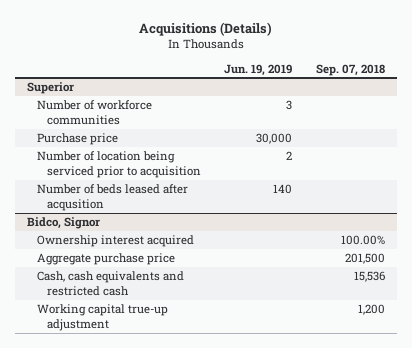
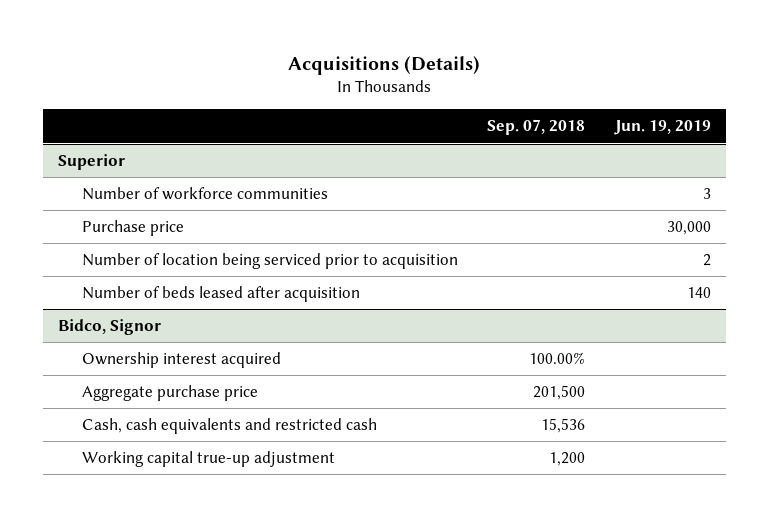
[36,184,188,211] Number of beds leased after acqusition -> [81,286,360,303] Number of beds leased after acquisition

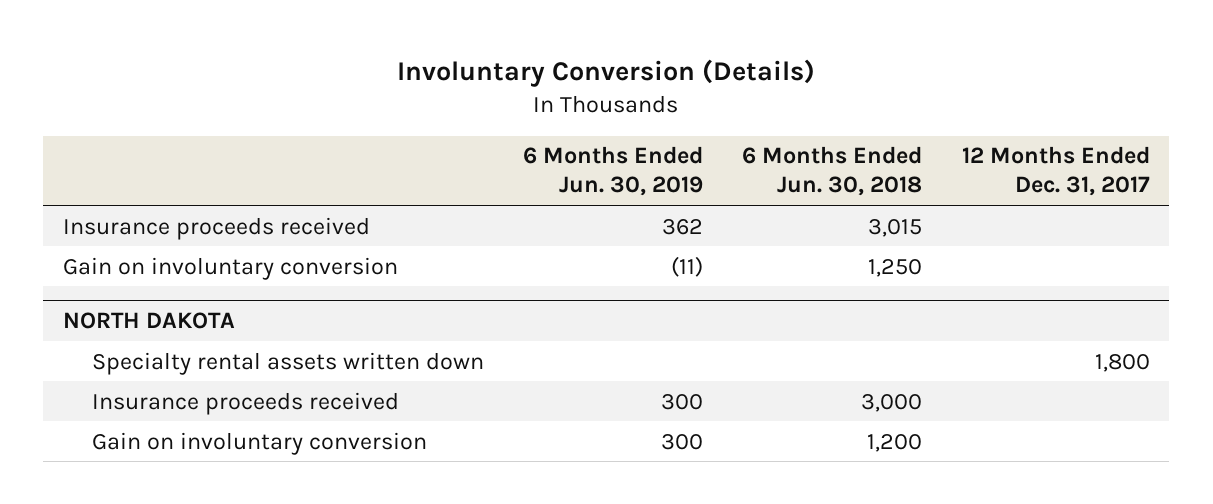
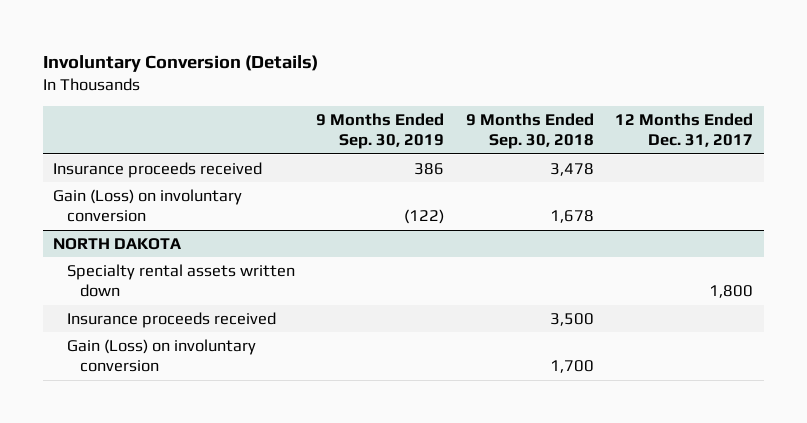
[523,146,704,197] 6 Months Ended Jun. 30, 2019 -> none
[742,146,923,197] 6 Months Ended Jun. 30, 2018 -> none
none -> [316,112,445,150] 9 Months Ended Sep. 30, 2019
none -> [465,112,594,150] 9 Months Ended Sep. 30, 2018
[62,256,398,280] Gain on involuntary conversion -> [53,188,243,223] Gain (Loss) on involuntary conversion
[92,431,428,455] Gain on involuntary conversion -> [66,338,256,373] Gain (Loss) on involuntary conversion

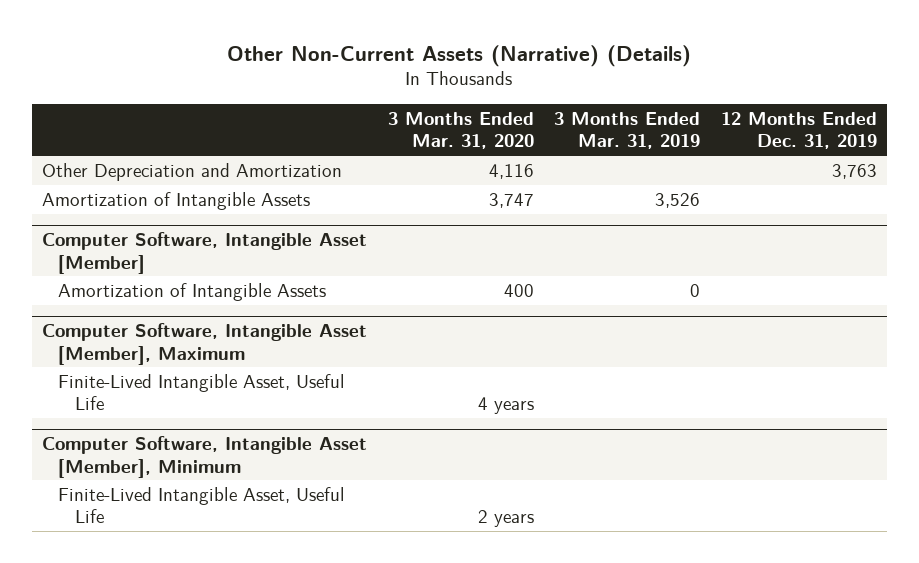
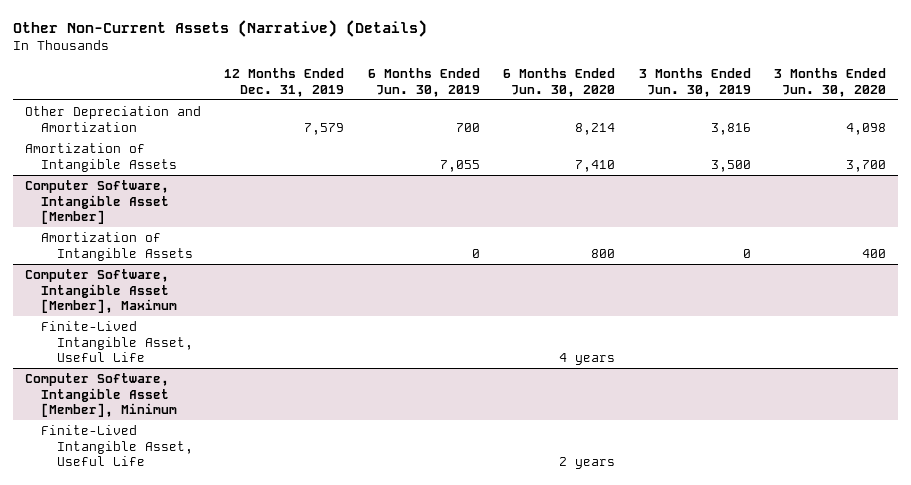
[387,111,534,150] 3 Months Ended Mar. 31, 2020 -> none
[554,111,701,150] 3 Months Ended Mar. 31, 2019 -> none
none -> [367,68,480,97] 6 Months Ended Jun. 30, 2019
none -> [503,68,616,97] 6 Months Ended Jun. 30, 2020
none -> [638,68,751,97] 3 Months Ended Jun. 30, 2019
none -> [774,68,887,97] 3 Months Ended Jun. 30, 2020
[831,163,877,179] 3,763 -> [304,122,345,135] 7,579

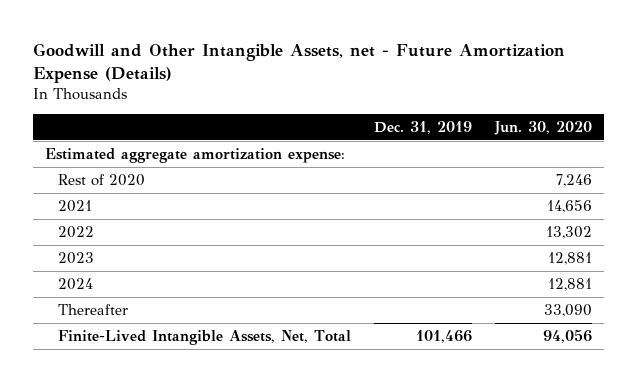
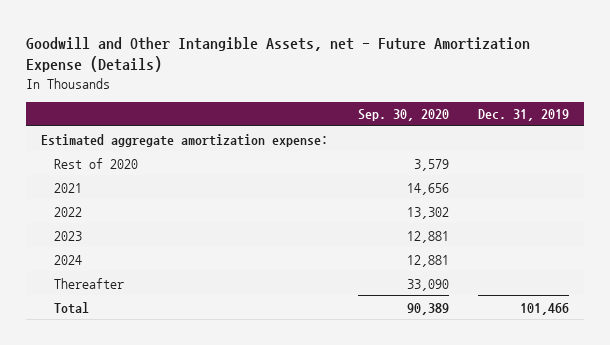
[494,121,593,136] Jun. 30, 2020 -> none
none -> [357,109,449,122] Sep. 30, 2020
[58,329,352,345] Finite-Lived Intangible Assets, Net, Total -> [54,301,90,314] Total

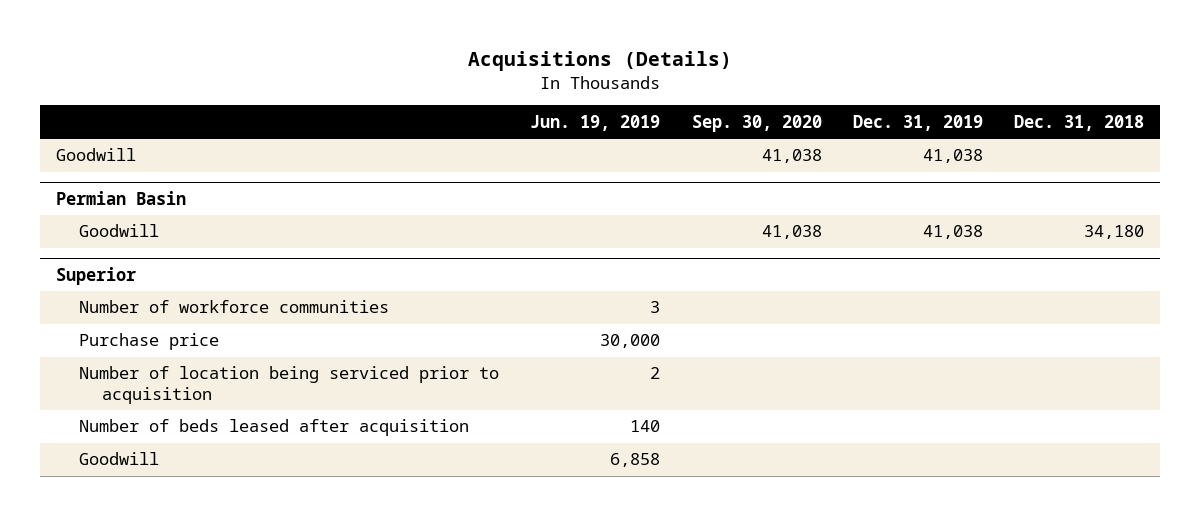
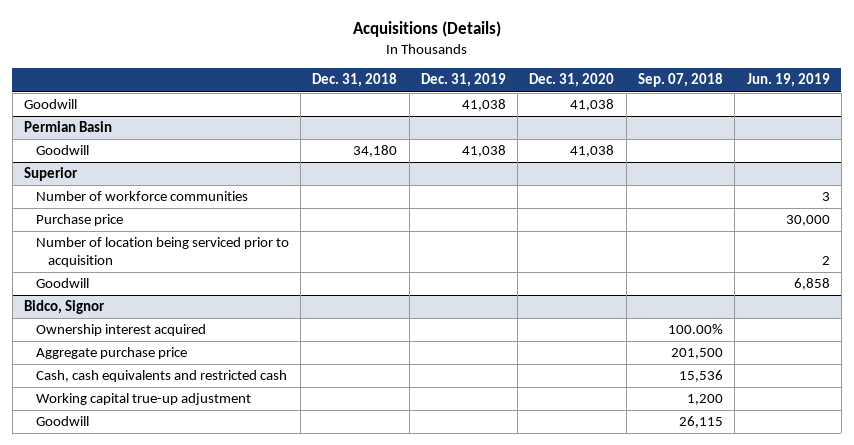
[691,114,822,132] Sep. 30, 2020 -> none
none -> [529,73,615,88] Dec. 31, 2020
none -> [638,73,724,88] Sep. 07, 2018
[78,419,469,437] Number of beds leased after acquisition -> none
none -> [24,300,106,315] Bidco, Signor
none -> [35,324,206,337] Ownership interest acquired
none -> [35,347,187,360] Aggregate purchase price
none -> [35,370,287,383] Cash, cash equivalents and restricted cash
none -> [35,393,251,406] Working capital true-up adjustment
none -> [35,416,89,427] Goodwill

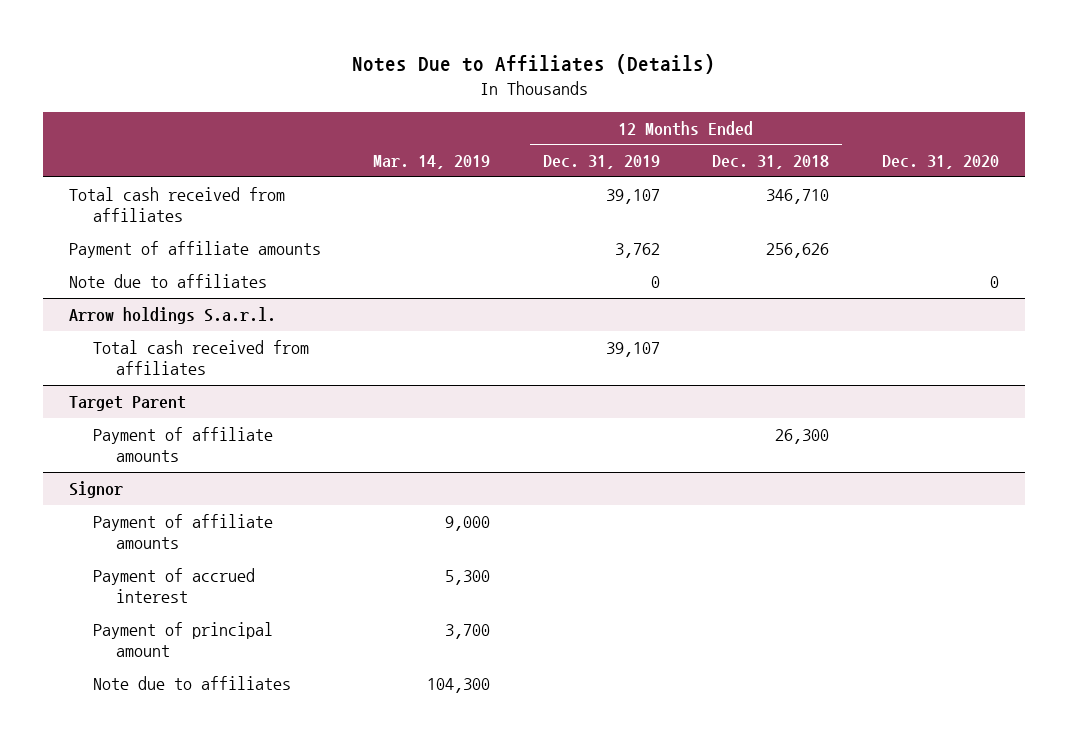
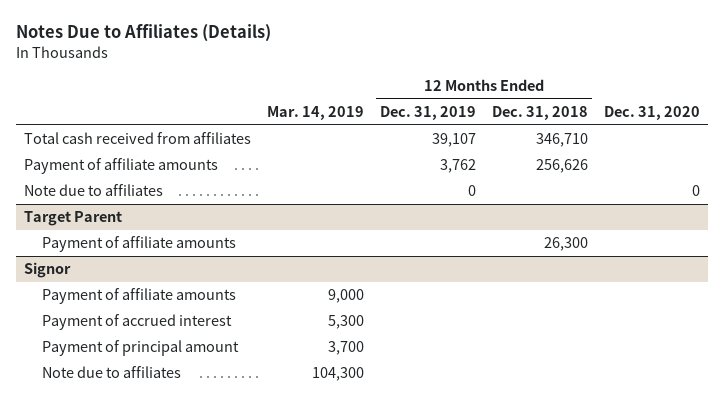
[69,306,277,324] Arrow holdings S.a.r.l. -> none
[92,339,309,376] Total cash received from affiliates -> none

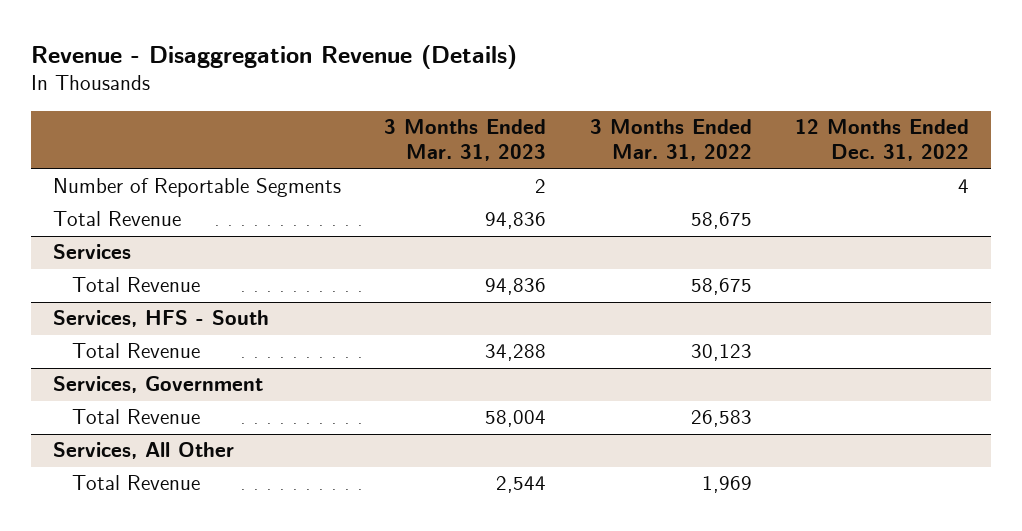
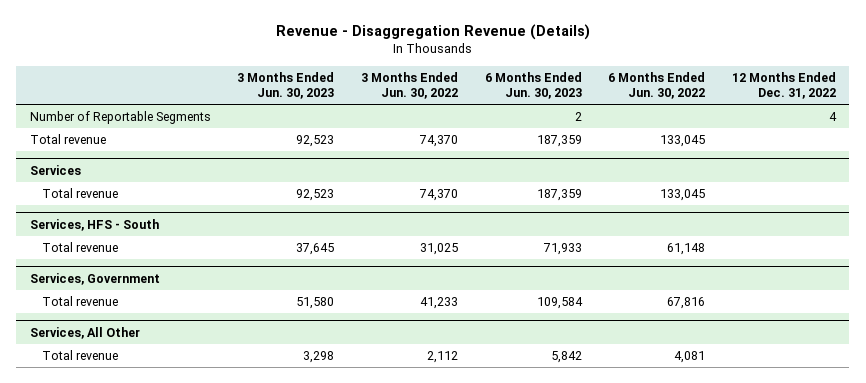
[384,119,547,162] 3 Months Ended Mar. 31, 2023 -> none
[589,119,752,162] 3 Months Ended Mar. 31, 2022 -> none
none -> [237,72,335,100] 3 Months Ended Jun. 30, 2023
none -> [360,72,458,100] 3 Months Ended Jun. 30, 2022
none -> [484,72,582,100] 6 Months Ended Jun. 30, 2023
none -> [608,72,706,100] 6 Months Ended Jun. 30, 2022
[52,211,181,227] Total Revenue -> [29,134,106,145] Total revenue
[72,277,201,293] Total Revenue -> [41,188,118,199] Total revenue
[72,343,201,359] Total Revenue -> [41,242,118,253] Total revenue
[72,409,201,425] Total Revenue -> [41,296,118,307] Total revenue
[72,475,201,491] Total Revenue -> [41,350,118,361] Total revenue

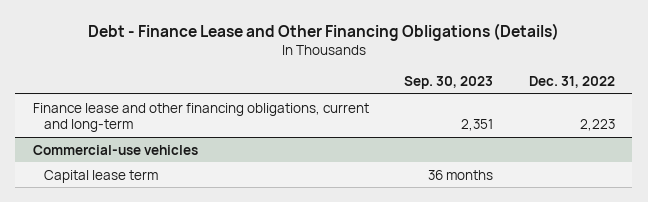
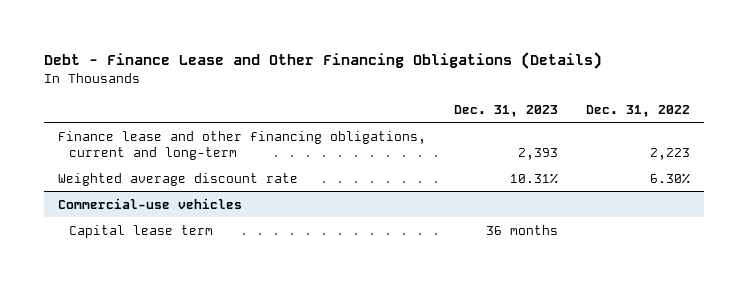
[404,76,494,90] Sep. 30, 2023 -> none
none -> [453,104,558,117] Dec. 31, 2023
none -> [58,172,299,186] Weighted average discount rate

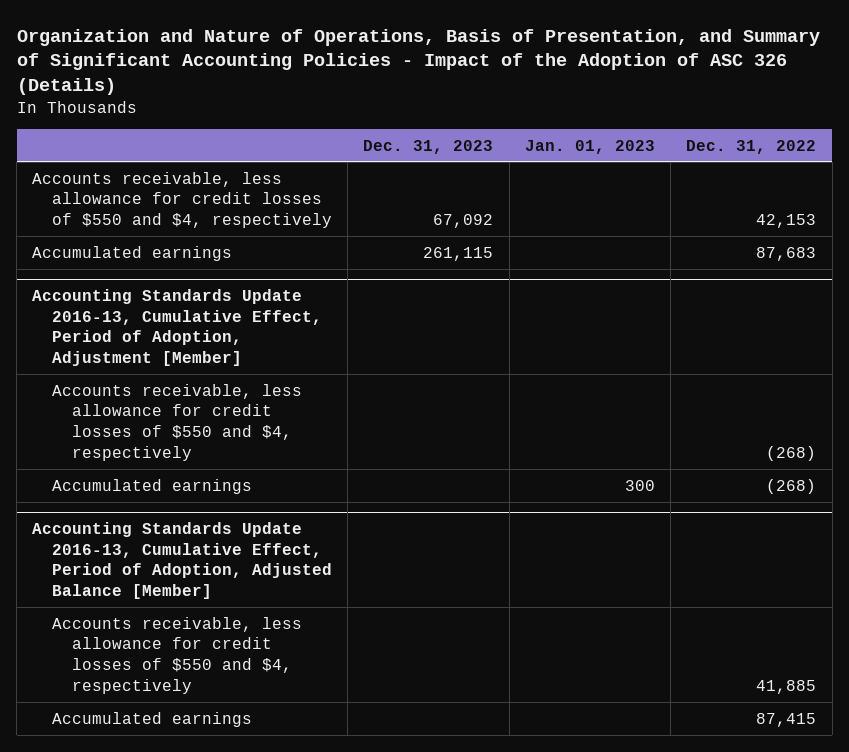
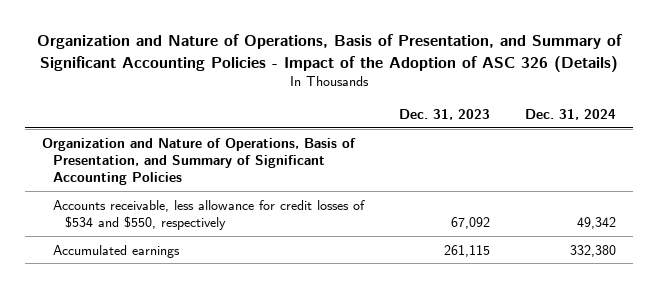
[524,139,655,154] Jan. 01, 2023 -> none
[686,139,817,154] Dec. 31, 2022 -> none
none -> [524,108,616,120] Dec. 31, 2024
none -> [41,137,356,186] Organization and Nature of Operations, Basis of Presentation, and Summary of Significant Accounting Policies
[32,171,333,228] Accounts receivable, less allowance for credit losses of $550 and $4, respectively -> [53,199,366,230] Accounts receivable, less allowance for credit losses of $534 and $550, respectively
[32,288,323,366] Accounting Standards Update 2016-13, Cumulative Effect, Period of Adoption, Adjustment [Member] -> none
[52,383,303,461] Accounts receivable, less allowance for credit losses of $550 and $4, respectively -> none
[52,478,253,494] Accumulated earnings -> none
[32,521,333,599] Accounting Standards Update 2016-13, Cumulative Effect, Period of Adoption, Adjusted Balance [Member] -> none
[52,616,303,694] Accounts receivable, less allowance for credit losses of $550 and $4, respectively -> none
[52,711,253,727] Accumulated earnings -> none

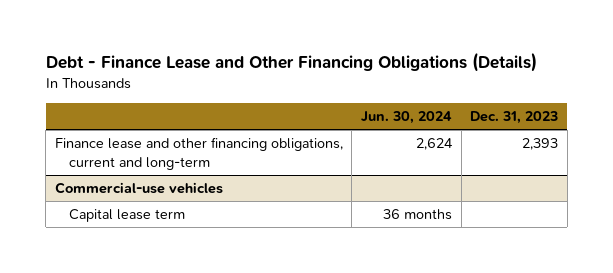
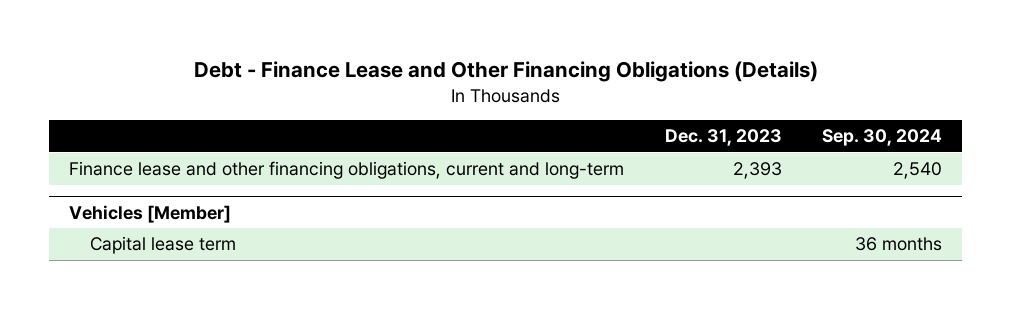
[360,110,452,124] Jun. 30, 2024 -> none
none -> [821,129,942,147] Sep. 30, 2024
[54,182,223,195] Commercial-use vehicles -> [69,204,232,223] Vehicles [Member]

